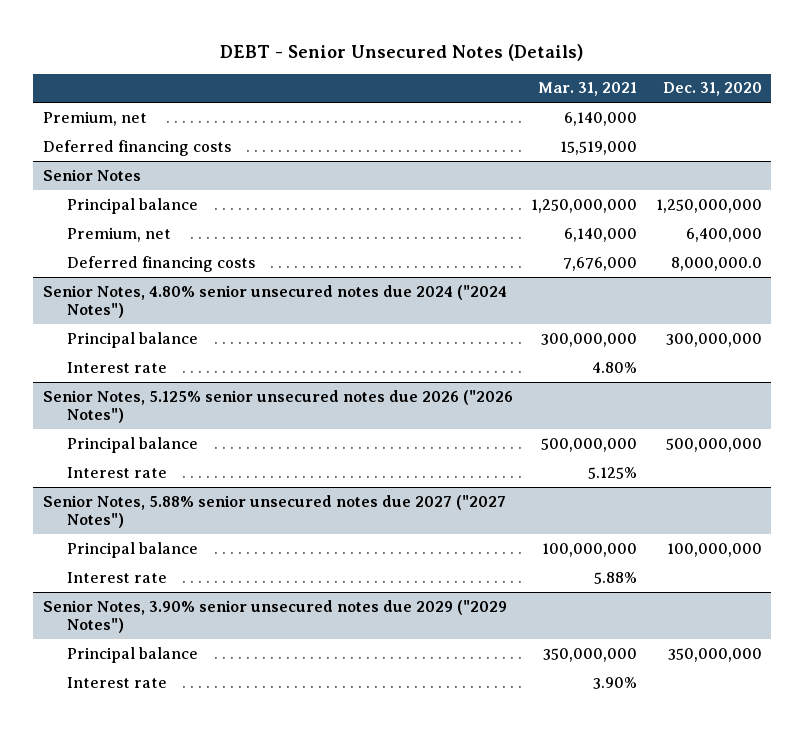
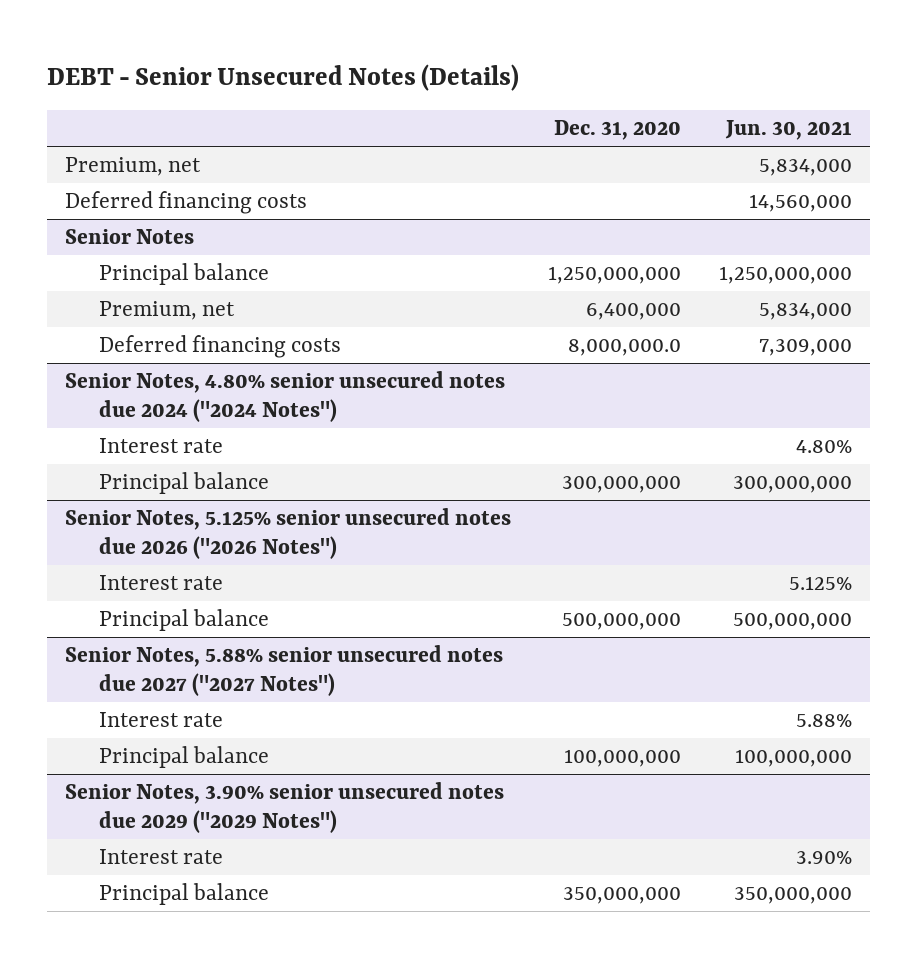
[538,82,638,97] Mar. 31, 2021 -> none
none -> [724,120,852,141] Jun. 30, 2021
[67,331,199,348] Principal balance -> [98,472,269,495] Principal balance
[67,436,199,453] Principal balance -> [98,609,269,632] Principal balance
[67,541,199,558] Principal balance -> [98,746,269,769] Principal balance
[67,646,199,663] Principal balance -> [98,883,269,906] Principal balance

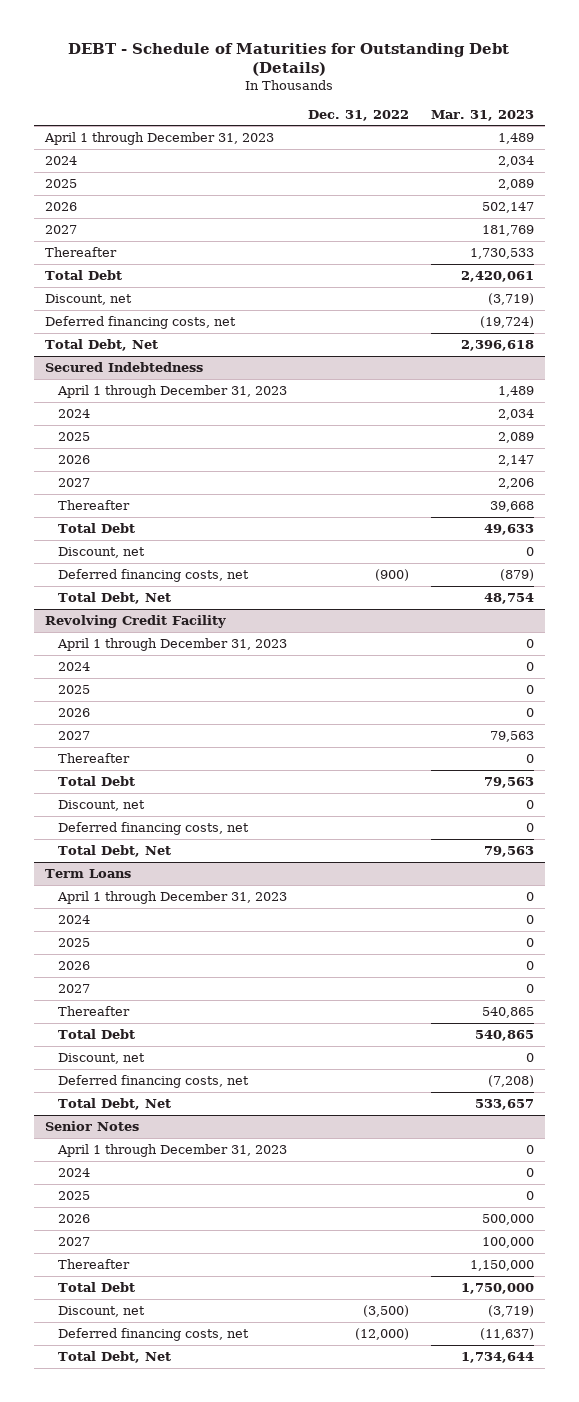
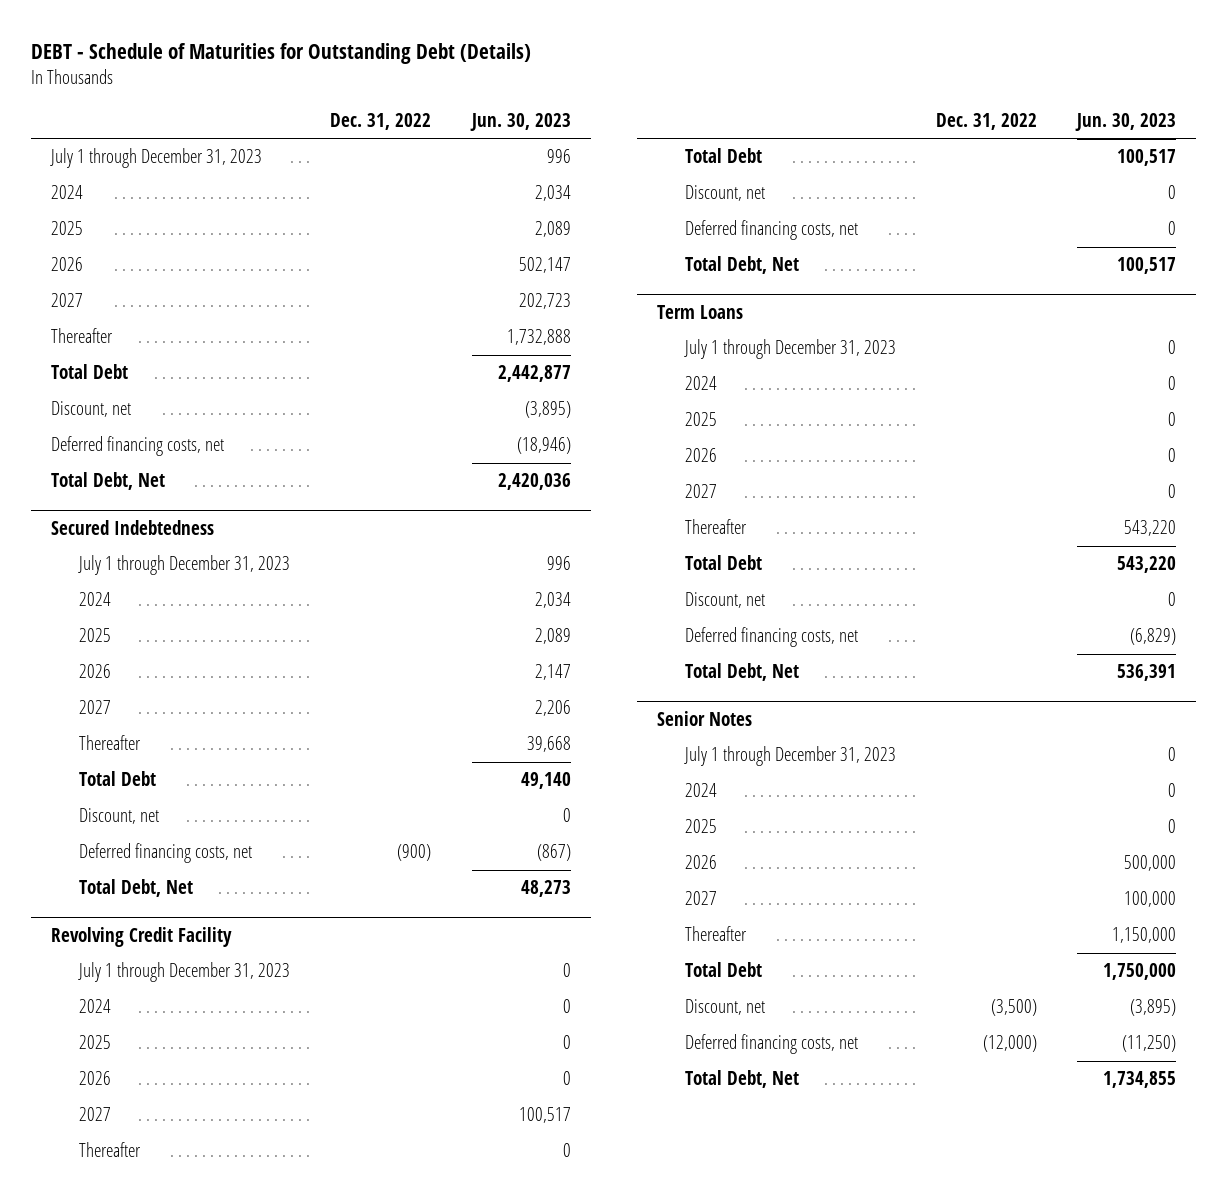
[430,109,534,121] Mar. 31, 2023 -> none
none -> [469,112,571,131] Jun. 30, 2023
[43,131,274,145] April 1 through December 31, 2023 -> [50,148,263,169] July 1 through December 31, 2023
[57,384,288,398] April 1 through December 31, 2023 -> [77,555,290,576] July 1 through December 31, 2023
[57,637,288,651] April 1 through December 31, 2023 -> [77,962,290,983] July 1 through December 31, 2023
[57,890,288,904] April 1 through December 31, 2023 -> [683,339,896,360] July 1 through December 31, 2023
[57,1143,288,1157] April 1 through December 31, 2023 -> [683,746,896,767] July 1 through December 31, 2023

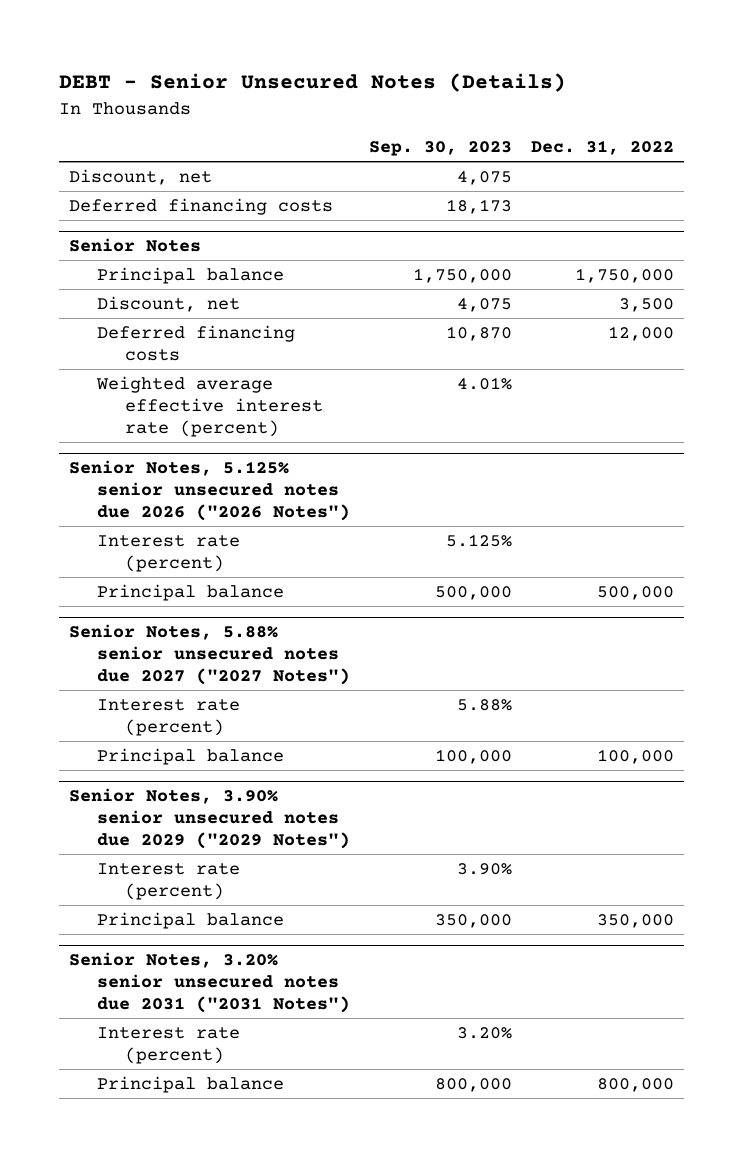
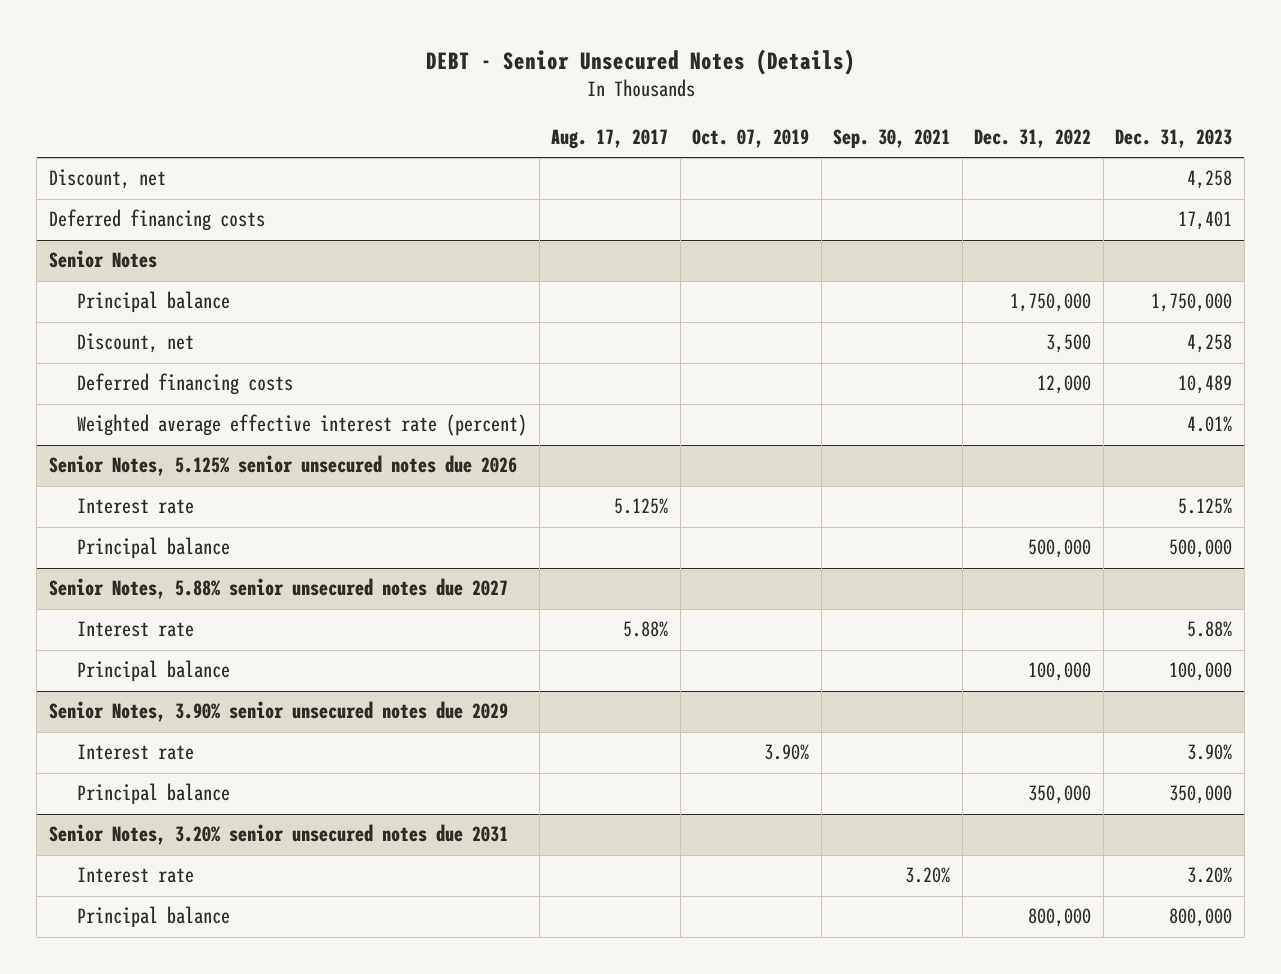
[369,141,513,157] Sep. 30, 2023 -> none
none -> [551,129,669,150] Aug. 17, 2017
none -> [692,129,810,149] Oct. 07, 2019
none -> [833,129,951,150] Sep. 30, 2021
none -> [1115,129,1233,149] Dec. 31, 2023
[69,460,350,522] Senior Notes, 5.125% senior unsecured notes due 2026 ("2026 Notes") -> [49,455,518,477] Senior Notes, 5.125% senior unsecured notes due 2026
[96,534,240,573] Interest rate (percent) -> [77,498,195,515] Interest rate
[69,624,350,686] Senior Notes, 5.88% senior unsecured notes due 2027 ("2027 Notes") -> [49,578,509,600] Senior Notes, 5.88% senior unsecured notes due 2027
[96,698,240,737] Interest rate (percent) -> [77,621,195,638] Interest rate
[69,788,350,850] Senior Notes, 3.90% senior unsecured notes due 2029 ("2029 Notes") -> [49,701,509,723] Senior Notes, 3.90% senior unsecured notes due 2029
[96,862,240,901] Interest rate (percent) -> [77,744,195,761] Interest rate
[69,952,350,1014] Senior Notes, 3.20% senior unsecured notes due 2031 ("2031 Notes") -> [49,824,509,846] Senior Notes, 3.20% senior unsecured notes due 2031
[96,1026,240,1065] Interest rate (percent) -> [77,867,195,884] Interest rate

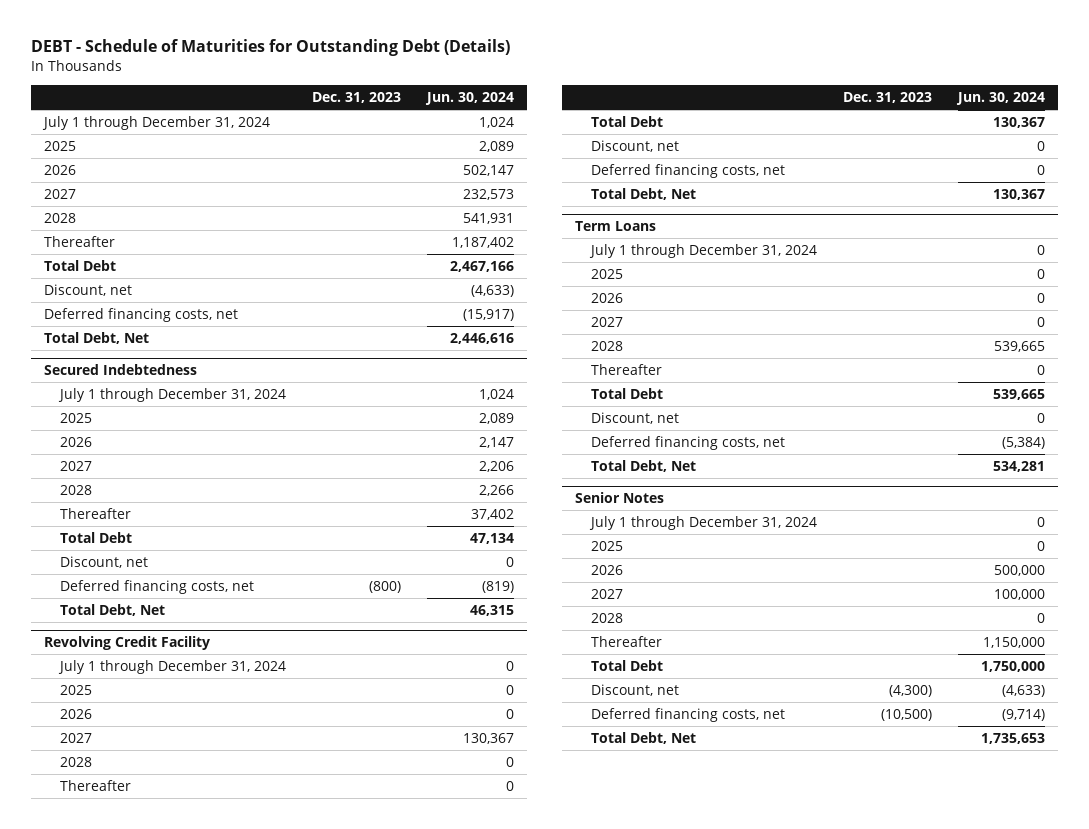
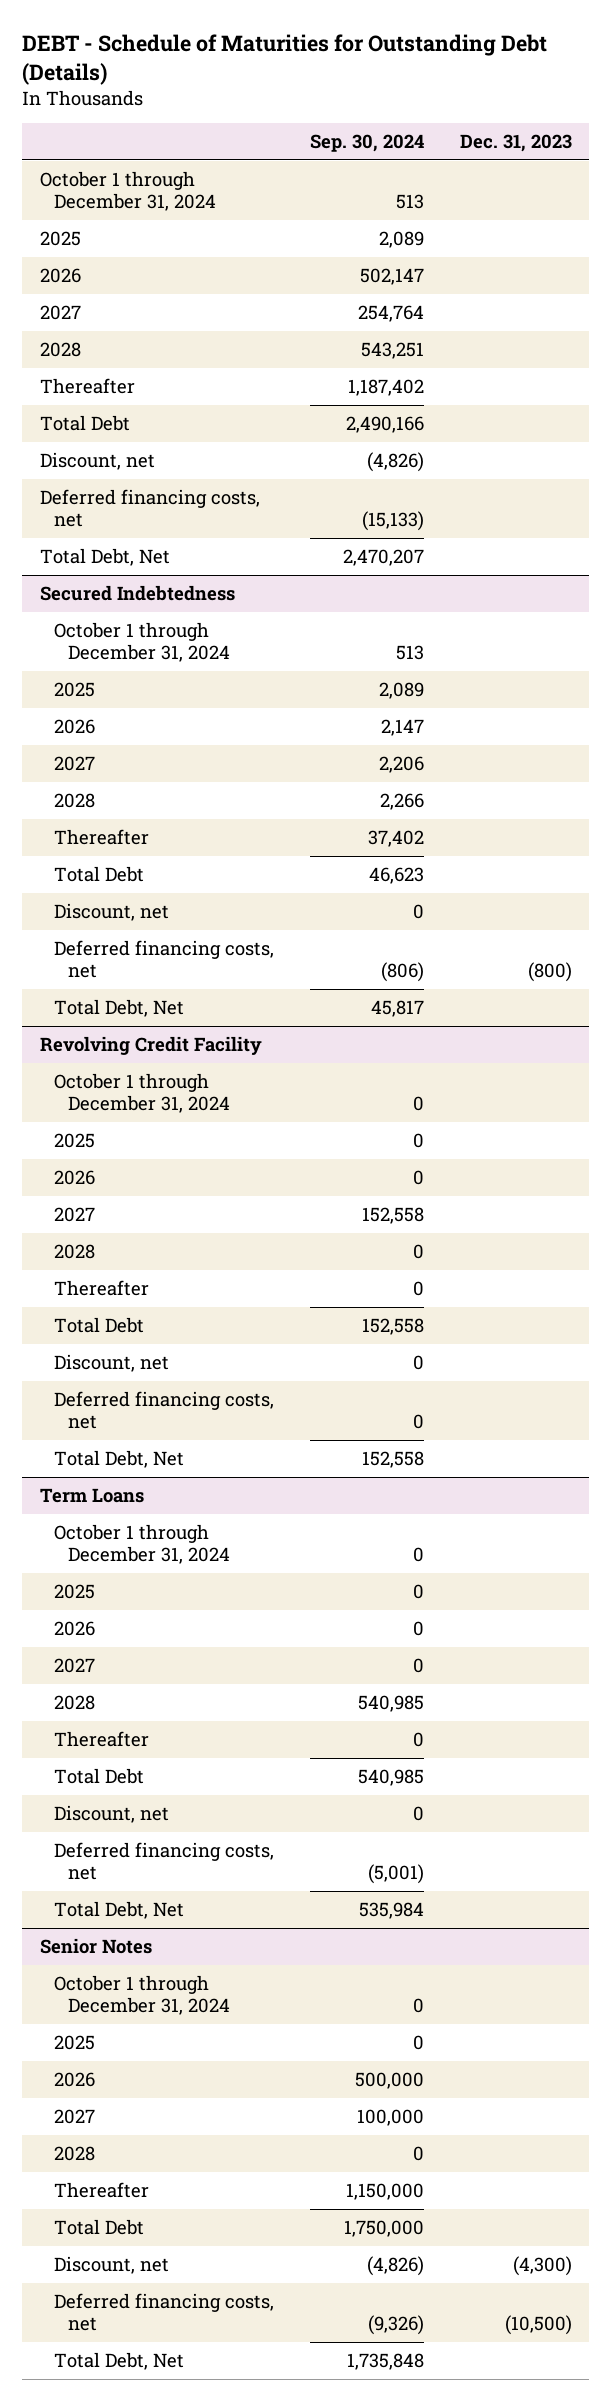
[425,91,515,105] Jun. 30, 2024 -> none
none -> [309,133,424,152] Sep. 30, 2024
[42,116,271,131] July 1 through December 31, 2024 -> [39,170,216,212] October 1 through December 31, 2024
[58,388,287,403] July 1 through December 31, 2024 -> [53,621,230,663] October 1 through December 31, 2024
[58,660,287,675] July 1 through December 31, 2024 -> [53,1072,230,1114] October 1 through December 31, 2024
[588,244,817,259] July 1 through December 31, 2024 -> [53,1523,230,1565] October 1 through December 31, 2024
[588,516,817,531] July 1 through December 31, 2024 -> [53,1974,230,2016] October 1 through December 31, 2024

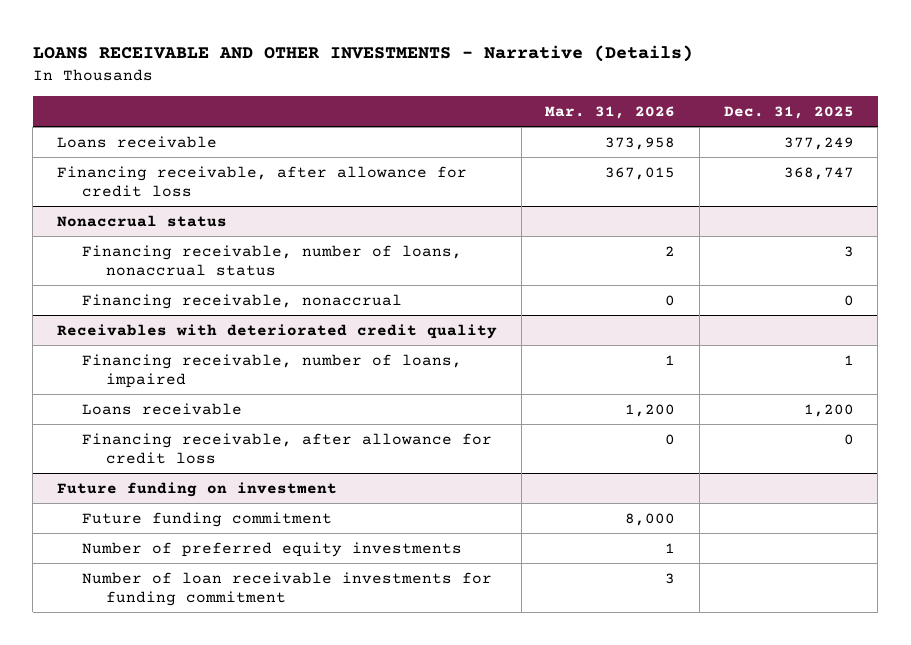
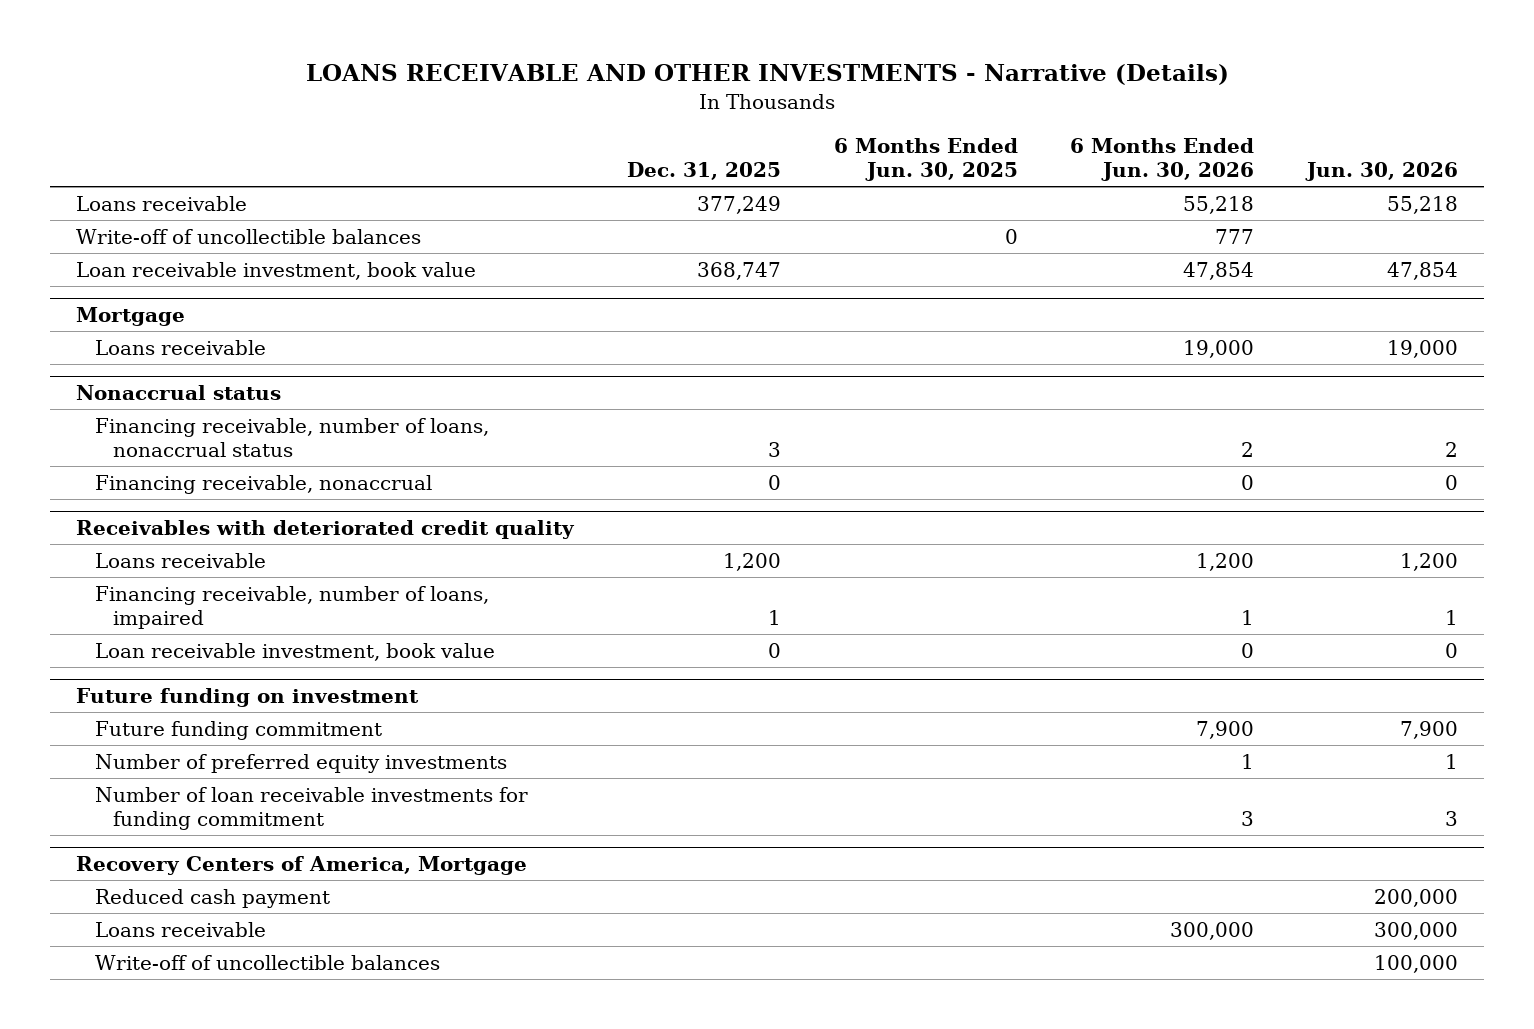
[545,105,676,119] Mar. 31, 2026 -> none
none -> [833,137,1018,182] 6 Months Ended Jun. 30, 2025
none -> [1070,137,1255,182] 6 Months Ended Jun. 30, 2026
none -> [1304,162,1458,182] Jun. 30, 2026
none -> [76,228,422,244] Write-off of uncollectible balances
[57,165,468,198] Financing receivable, after allowance for credit loss -> [76,261,477,280] Loan receivable investment, book value
none -> [76,307,186,327] Mortgage
none -> [94,339,266,355] Loans receivable
[81,353,462,389] Financing receivable, number of loans, impaired -> [94,585,489,630] Financing receivable, number of loans, impaired
[81,432,492,465] Financing receivable, after allowance for credit loss -> [94,642,495,661] Loan receivable investment, book value
none -> [76,856,528,876] Recovery Centers of America, Mortgage
none -> [94,888,330,908] Reduced cash payment
none -> [94,921,266,937] Loans receivable
none -> [94,954,440,970] Write-off of uncollectible balances

